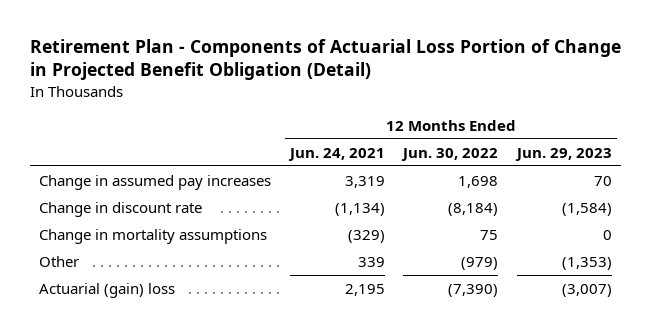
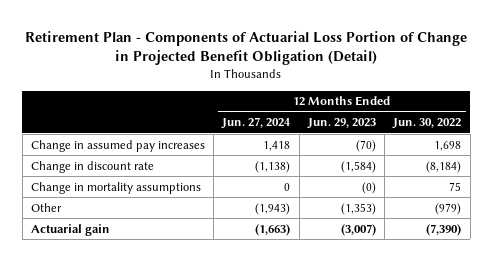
[287,147,385,161] Jun. 24, 2021 -> none
none -> [221,117,292,130] Jun. 27, 2024
[593,175,612,186] 70 -> [355,139,376,152] (70)
[602,229,612,240] 0 -> [361,181,376,194] (0)
[38,282,175,298] Actuarial (gain) loss -> [30,223,110,236] Actuarial gain

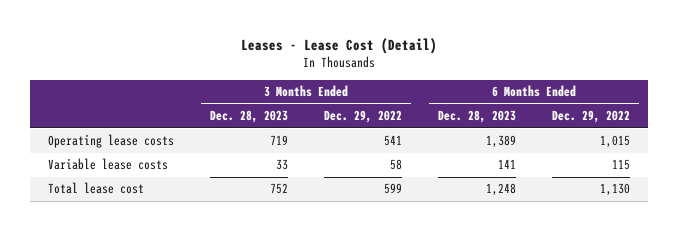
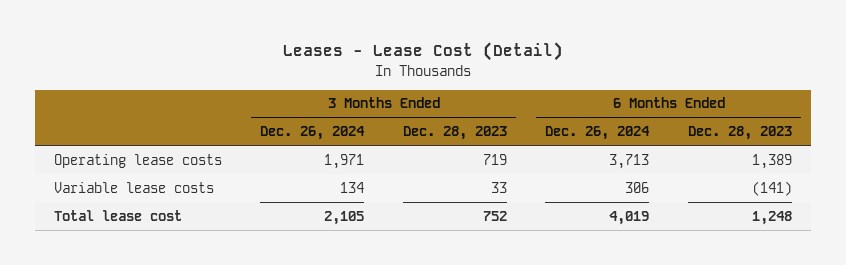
[323,110,402,124] Dec. 29, 2022 -> none
[551,110,630,124] Dec. 29, 2022 -> none
none -> [260,126,366,141] Dec. 26, 2024
none -> [545,126,651,141] Dec. 26, 2024
[497,159,516,170] 141 -> [751,180,792,196] (141)

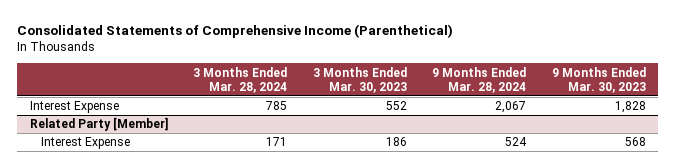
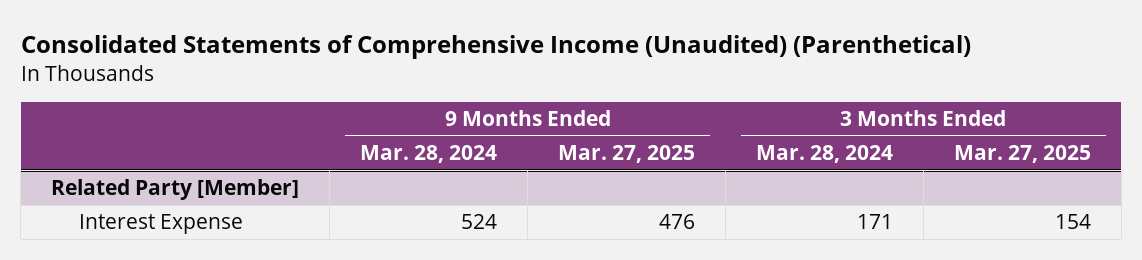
[16,24,453,39] Consolidated Statements of Comprehensive Income (Parenthetical) -> [20,35,971,60] Consolidated Statements of Comprehensive Income (Unaudited) (Parenthetical)
[312,66,407,93] 3 Months Ended Mar. 30, 2023 -> none
[551,66,646,93] 9 Months Ended Mar. 30, 2023 -> none
none -> [558,145,696,164] Mar. 27, 2025
none -> [953,145,1091,164] Mar. 27, 2025
[29,101,119,114] Interest Expense -> none

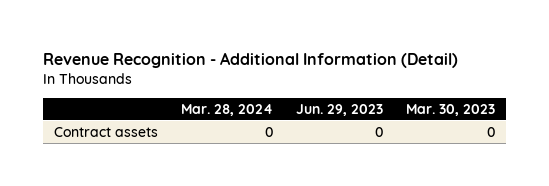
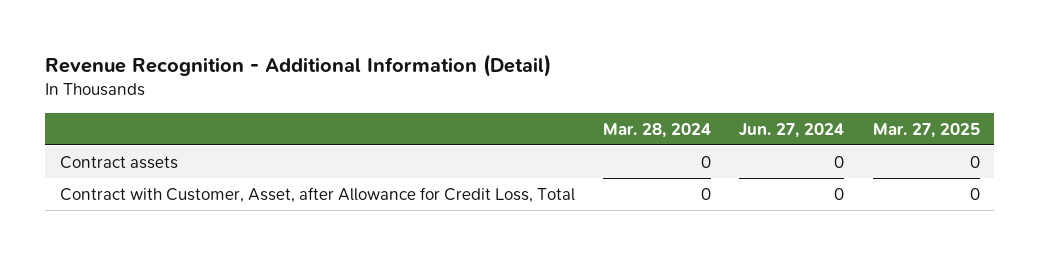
[296,103,384,116] Jun. 29, 2023 -> none
[406,103,496,116] Mar. 30, 2023 -> none
none -> [739,122,845,138] Jun. 27, 2024
none -> [872,122,980,138] Mar. 27, 2025
none -> [59,187,575,204] Contract with Customer, Asset, after Allowance for Credit Loss, Total

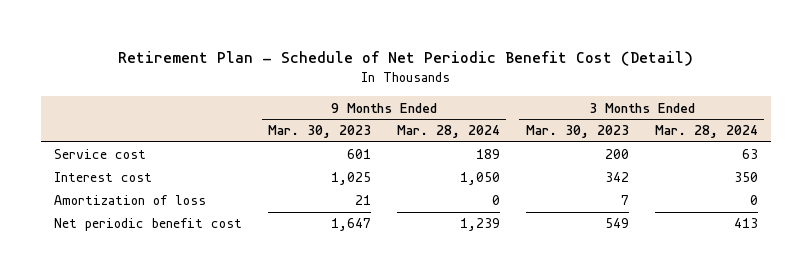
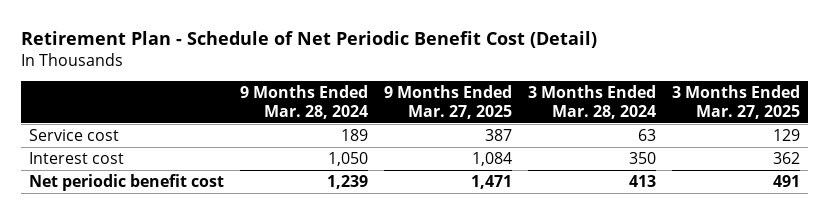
[268,125,372,139] Mar. 30, 2023 -> none
[525,125,629,139] Mar. 30, 2023 -> none
none -> [383,85,512,119] 9 Months Ended Mar. 27, 2025
none -> [671,85,800,119] 3 Months Ended Mar. 27, 2025
[54,195,207,206] Amortization of loss -> none

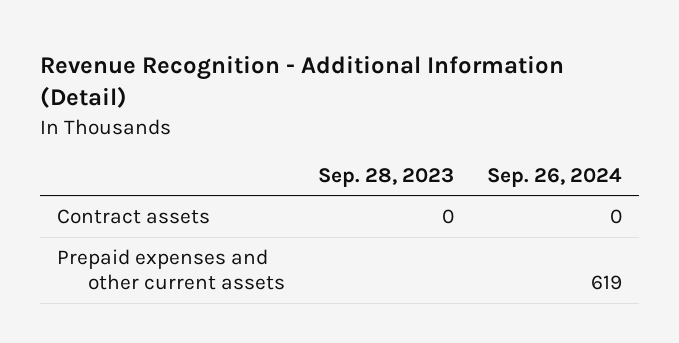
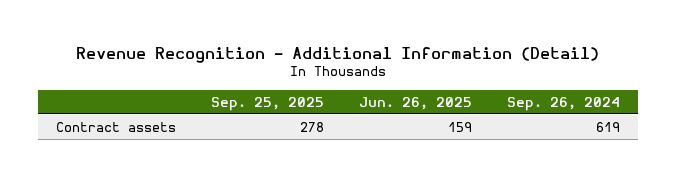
[317,167,454,187] Sep. 28, 2023 -> none
none -> [210,96,324,111] Sep. 25, 2025
none -> [359,96,473,110] Jun. 26, 2025
[56,248,285,290] Prepaid expenses and other current assets -> none
[610,208,623,224] 0 -> [596,122,621,133] 619

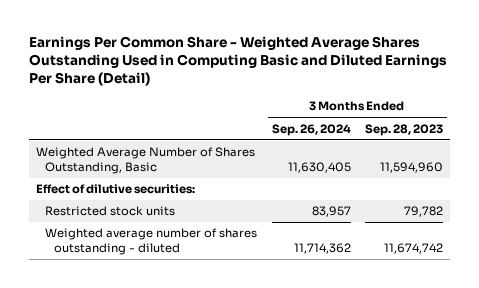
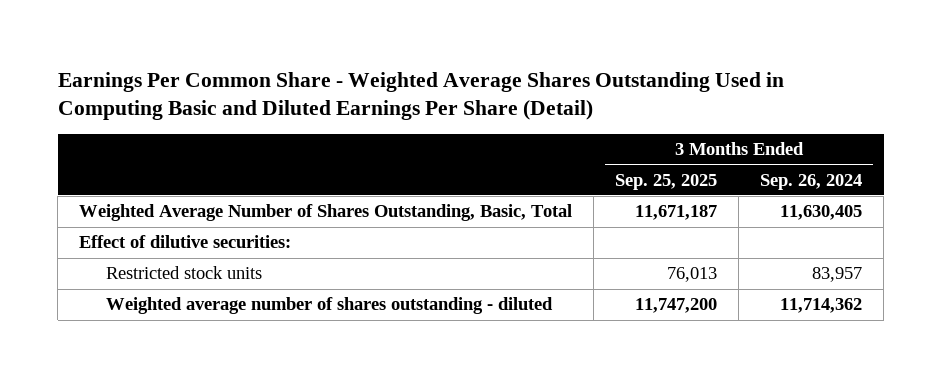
[365,123,444,136] Sep. 28, 2023 -> none
none -> [615,173,718,190] Sep. 25, 2025
[36,147,256,175] Weighted Average Number of Shares Outstanding, Basic -> [79,204,573,222] Weighted Average Number of Shares Outstanding, Basic, Total

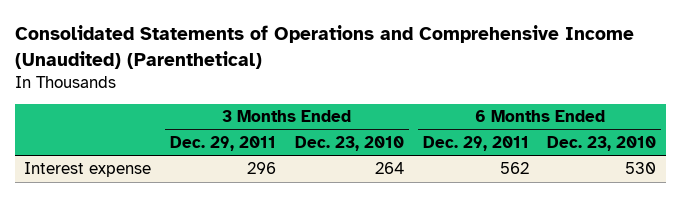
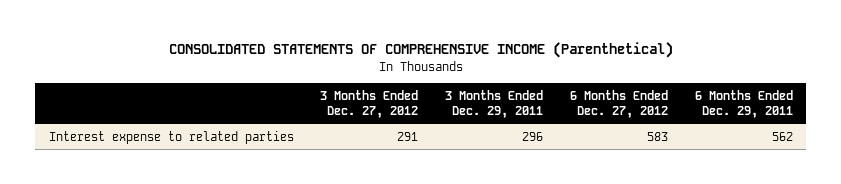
[14,25,634,69] Consolidated Statements of Operations and Comprehensive Income (Unaudited) (Parenthetical) -> [168,42,673,59] CONSOLIDATED STATEMENTS OF COMPREHENSIVE INCOME (Parenthetical)
[294,135,404,151] Dec. 23, 2010 -> none
[547,135,657,151] Dec. 23, 2010 -> none
none -> [320,89,419,119] 3 Months Ended Dec. 27, 2012
none -> [569,89,668,119] 6 Months Ended Dec. 27, 2012
[24,162,152,178] Interest expense -> [48,130,294,144] Interest expense to related parties

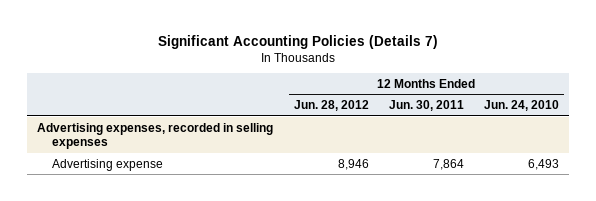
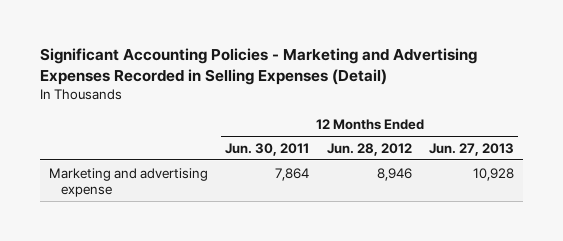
[158,34,439,49] Significant Accounting Policies (Details 7) -> [39,48,477,86] Significant Accounting Policies - Marketing and Advertising Expenses Recorded in Selling Expenses (Detail)
[483,100,559,112] Jun. 24, 2010 -> none
none -> [429,142,515,156] Jun. 27, 2013
[37,122,274,150] Advertising expenses, recorded in selling expenses -> none
[52,158,164,171] Advertising expense -> [48,167,208,198] Marketing and advertising expense

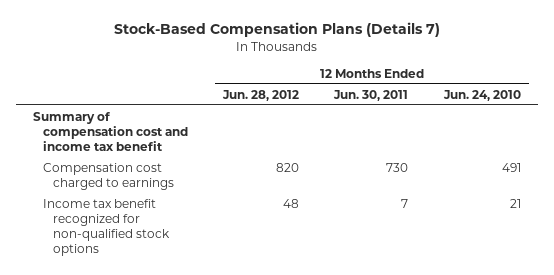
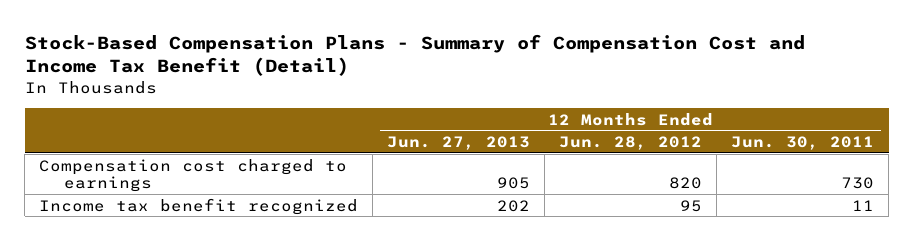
[113,22,440,38] Stock-Based Compensation Plans (Details 7) -> [24,33,805,77] Stock-Based Compensation Plans - Summary of Compensation Cost and Income Tax Benefit (Detail)
[442,89,521,101] Jun. 24, 2010 -> none
none -> [387,136,531,151] Jun. 27, 2013
[33,111,189,151] Summary of compensation cost and income tax benefit -> none
[43,198,171,256] Income tax benefit recognized for non-qualified stock options -> [39,197,359,215] Income tax benefit recognized
[283,198,300,208] 48 -> [680,199,703,212] 95
[401,198,409,208] 7 -> [852,199,875,211] 11

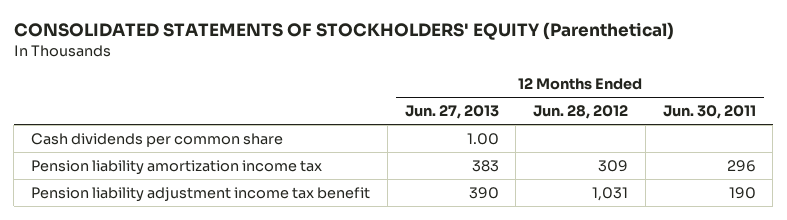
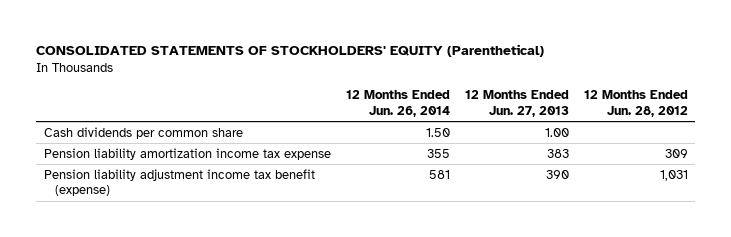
[662,104,756,119] Jun. 30, 2011 -> none
none -> [345,90,450,117] 12 Months Ended Jun. 26, 2014
[31,159,323,175] Pension liability amortization income tax -> [43,147,331,160] Pension liability amortization income tax expense
[31,186,371,202] Pension liability adjustment income tax benefit -> [43,168,315,197] Pension liability adjustment income tax benefit (expense)

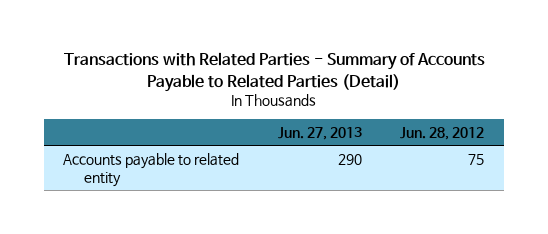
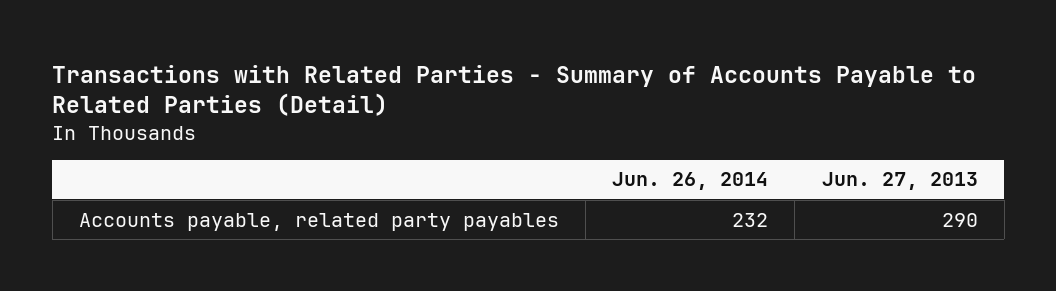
[400,127,485,141] Jun. 28, 2012 -> none
none -> [612,172,769,191] Jun. 26, 2014
[63,153,240,187] Accounts payable to related entity -> [78,212,559,231] Accounts payable, related party payables

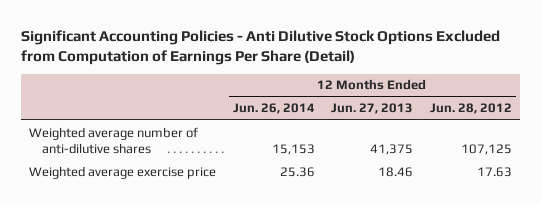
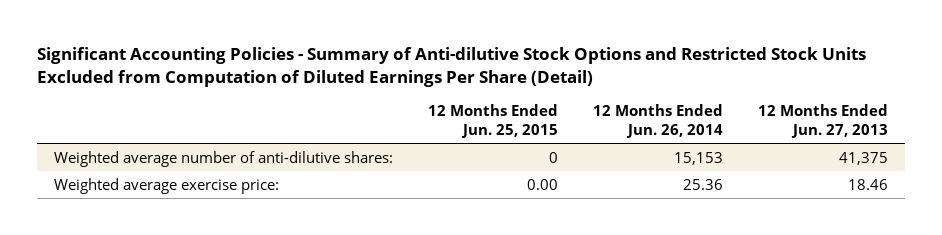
[20,29,500,65] Significant Accounting Policies - Anti Dilutive Stock Options Excluded from Computation of Earnings Per Share (Detail) -> [36,46,866,87] Significant Accounting Policies - Summary of Anti-dilutive Stock Options and Restricted Stock Units Excluded from Computation of Diluted Earnings Per Share (Detail)
[429,103,512,115] Jun. 28, 2012 -> none
none -> [427,104,558,139] 12 Months Ended Jun. 25, 2015
[29,126,199,154] Weighted average number of anti-dilutive shares -> [54,150,394,167] Weighted average number of anti-dilutive shares:
[29,165,217,179] Weighted average exercise price -> [54,177,280,194] Weighted average exercise price:

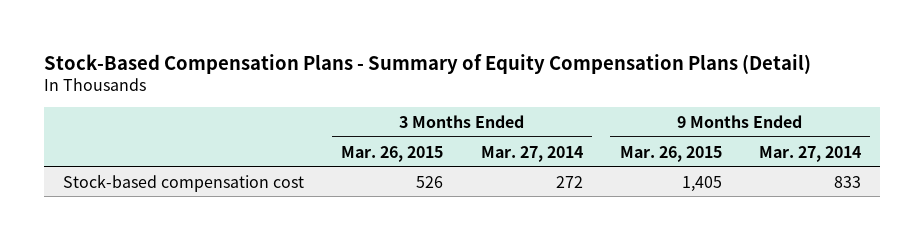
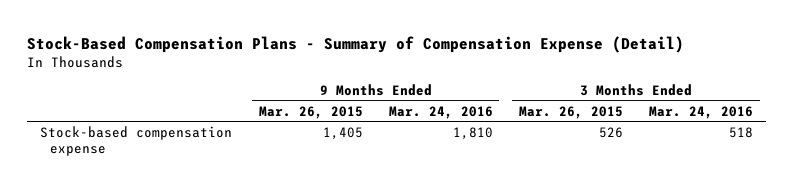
[44,53,812,74] Stock-Based Compensation Plans - Summary of Equity Compensation Plans (Detail) -> [27,35,685,53] Stock-Based Compensation Plans - Summary of Compensation Expense (Detail)
[480,145,583,162] Mar. 27, 2014 -> none
[759,145,862,162] Mar. 27, 2014 -> none
none -> [388,105,493,119] Mar. 24, 2016
none -> [649,105,754,119] Mar. 24, 2016
[63,173,305,192] Stock-based compensation cost -> [40,125,233,157] Stock-based compensation expense

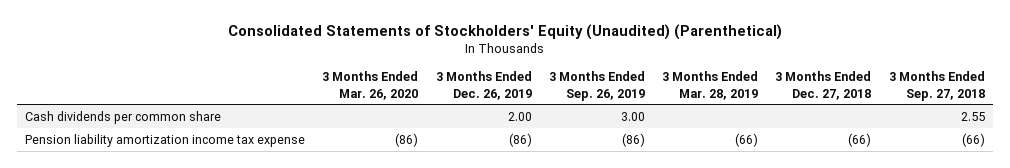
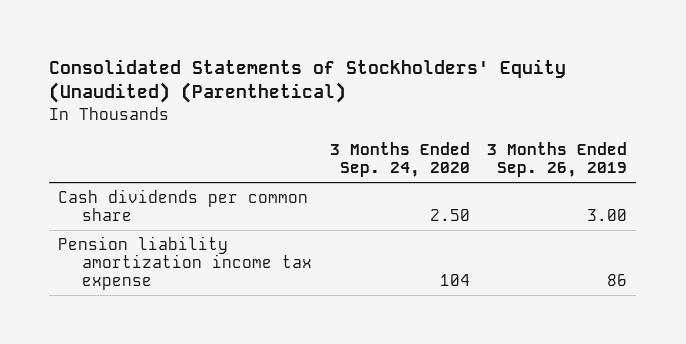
[322,71,419,100] 3 Months Ended Mar. 26, 2020 -> none
[435,71,532,100] 3 Months Ended Dec. 26, 2019 -> none
[662,71,759,100] 3 Months Ended Mar. 28, 2019 -> none
[775,71,872,100] 3 Months Ended Dec. 27, 2018 -> none
[888,71,985,101] 3 Months Ended Sep. 27, 2018 -> none
none -> [329,142,470,178] 3 Months Ended Sep. 24, 2020
[621,132,645,147] (86) -> [607,274,628,287] 86

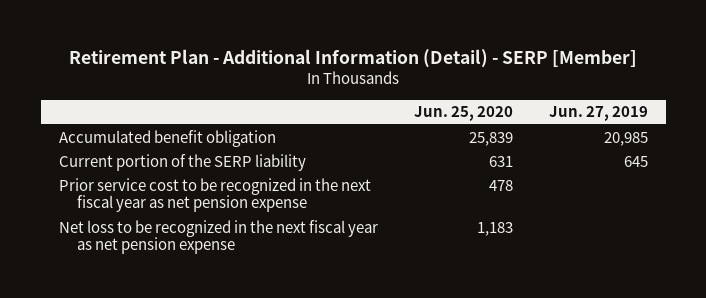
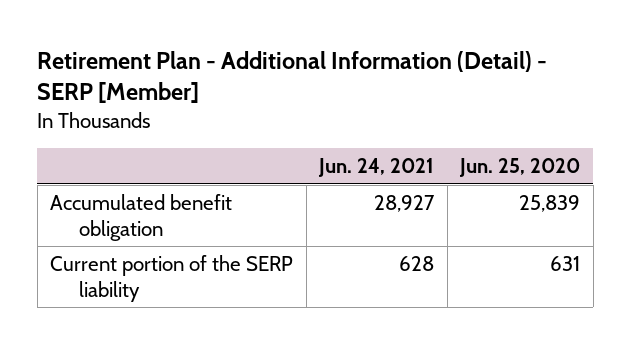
[548,106,648,122] Jun. 27, 2019 -> none
none -> [318,158,435,178] Jun. 24, 2021
[58,177,371,213] Prior service cost to be recognized in the next fiscal year as net pension expense -> none
[58,219,378,255] Net loss to be recognized in the next fiscal year as net pension expense -> none

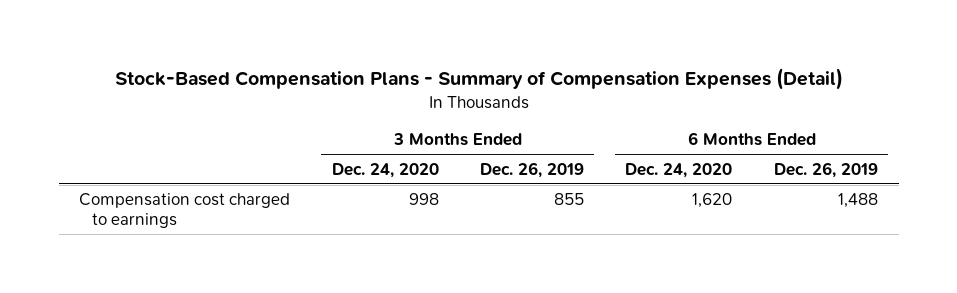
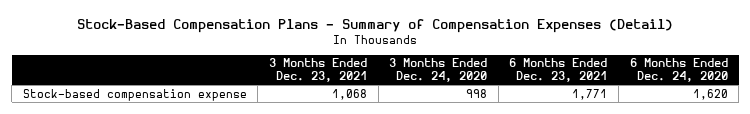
[480,161,585,178] Dec. 26, 2019 -> none
[773,161,878,178] Dec. 26, 2019 -> none
none -> [269,58,368,83] 3 Months Ended Dec. 23, 2021
none -> [509,58,608,83] 6 Months Ended Dec. 23, 2021
[79,193,291,229] Compensation cost charged to earnings -> [22,88,247,101] Stock-based compensation expense

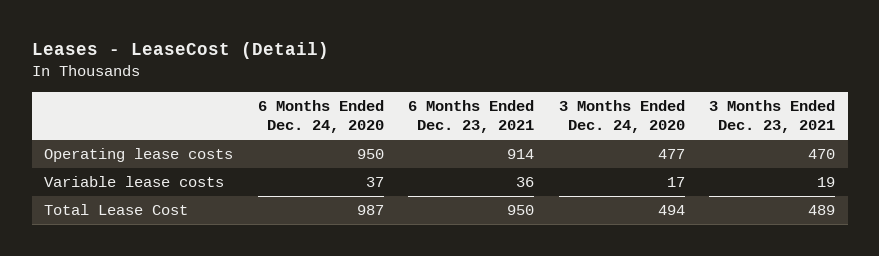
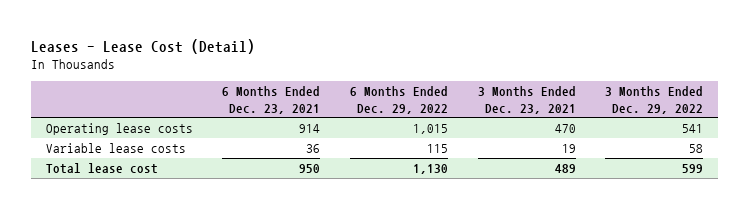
[31,42,329,60] Leases - LeaseCost (Detail) -> [30,38,255,54] Leases - Lease Cost (Detail)
[257,99,384,134] 6 Months Ended Dec. 24, 2020 -> none
[558,99,685,134] 3 Months Ended Dec. 24, 2020 -> none
none -> [350,86,449,114] 6 Months Ended Dec. 29, 2022
none -> [605,86,704,114] 3 Months Ended Dec. 29, 2022
[43,204,188,216] Total Lease Cost -> [45,163,158,175] Total lease cost

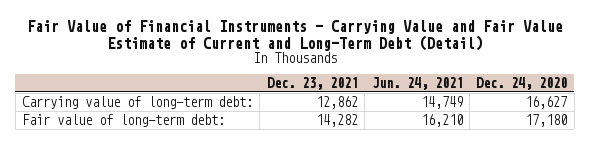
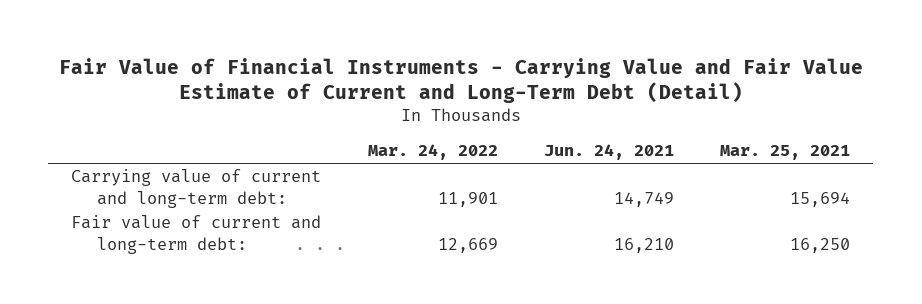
[266,76,358,90] Dec. 23, 2021 -> none
[476,76,568,90] Dec. 24, 2020 -> none
none -> [367,144,498,161] Mar. 24, 2022
none -> [720,145,851,161] Mar. 25, 2021
[21,95,253,109] Carrying value of long-term debt: -> [71,169,322,208] Carrying value of current and long-term debt:
[21,113,225,127] Fair value of long-term debt: -> [71,215,322,254] Fair value of current and long-term debt:

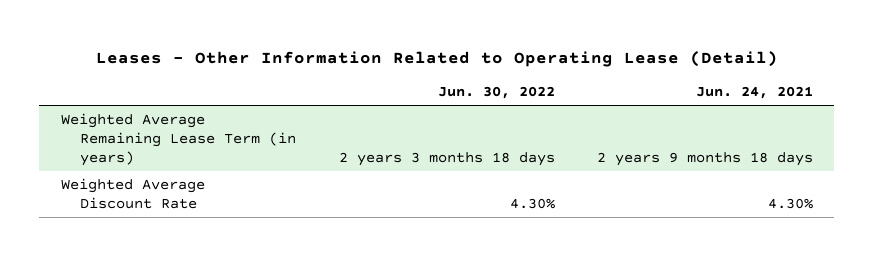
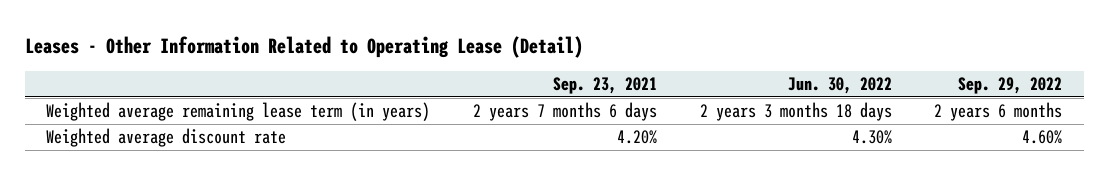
[695,86,813,100] Jun. 24, 2021 -> none
none -> [553,77,658,95] Sep. 23, 2021
none -> [958,77,1063,95] Sep. 29, 2022
[60,112,297,166] Weighted Average Remaining Lease Term (in years) -> [46,102,431,122] Weighted average remaining lease term (in years)
[60,177,205,209] Weighted Average Discount Rate -> [46,128,287,148] Weighted average discount rate

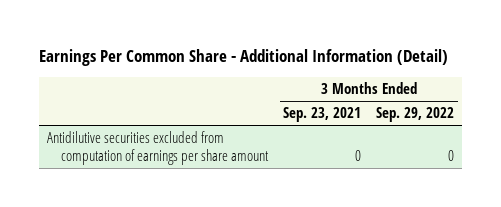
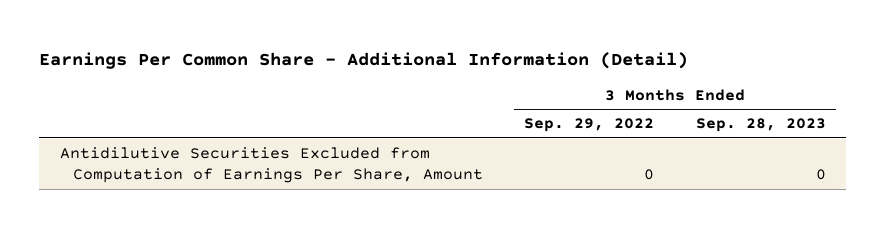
[283,107,362,123] Sep. 23, 2021 -> none
none -> [695,118,826,133] Sep. 28, 2023
[46,131,270,166] Antidilutive securities excluded from computation of earnings per share amount -> [59,147,484,184] Antidilutive Securities Excluded from Computation of Earnings Per Share, Amount

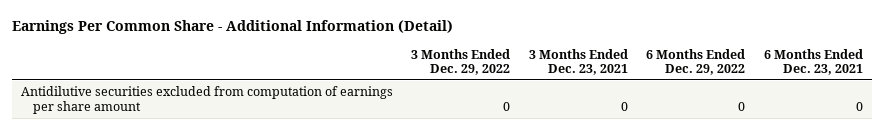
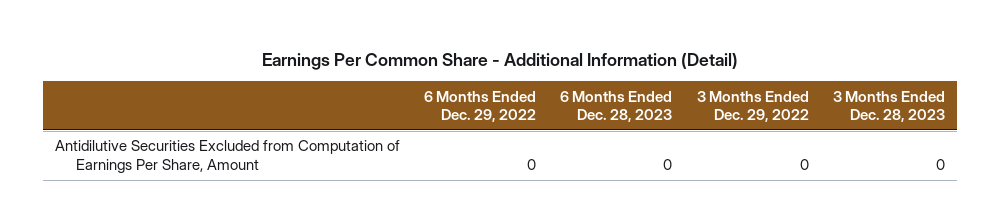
[528,48,628,76] 3 Months Ended Dec. 23, 2021 -> none
[763,48,863,76] 6 Months Ended Dec. 23, 2021 -> none
none -> [560,90,673,123] 6 Months Ended Dec. 28, 2023
none -> [832,90,945,123] 3 Months Ended Dec. 28, 2023
[20,86,393,115] Antidilutive securities excluded from computation of earnings per share amount -> [54,140,400,174] Antidilutive Securities Excluded from Computation of Earnings Per Share, Amount

